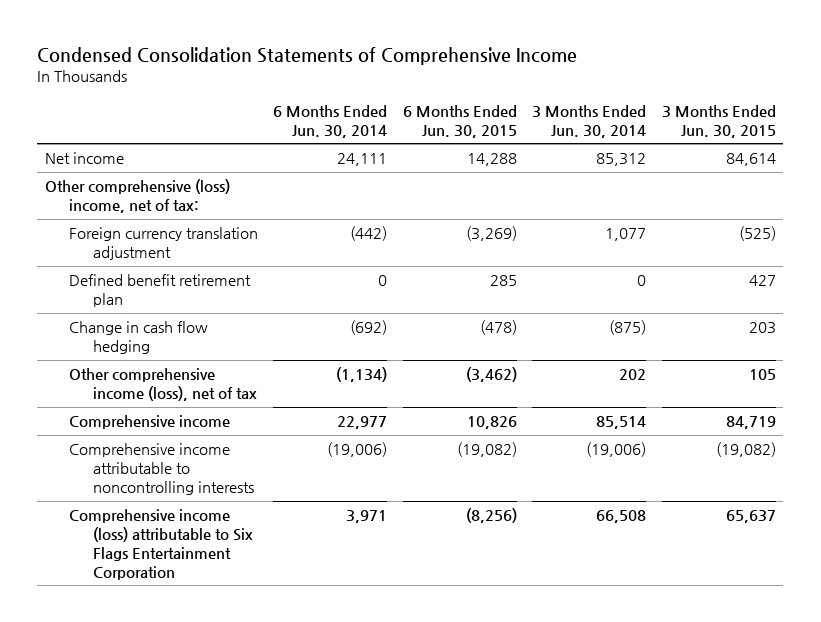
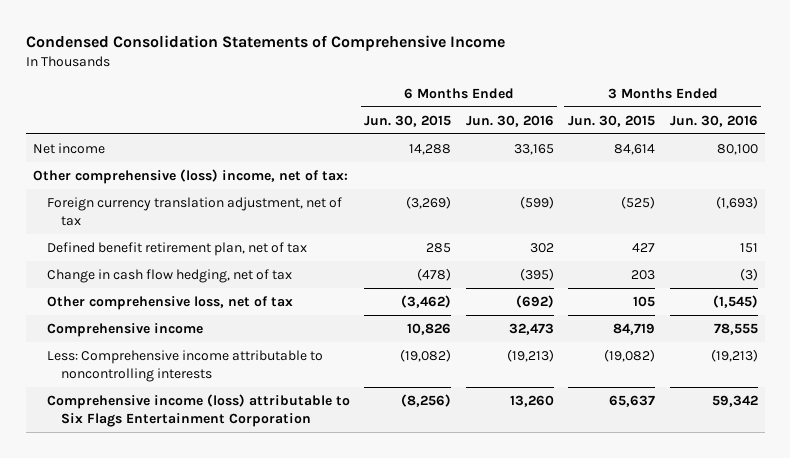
[273,104,388,138] 6 Months Ended Jun. 30, 2014 -> none
[532,104,647,138] 3 Months Ended Jun. 30, 2014 -> none
none -> [465,114,554,127] Jun. 30, 2016
none -> [669,114,758,127] Jun. 30, 2016
[68,227,258,261] Foreign currency translation adjustment -> [46,196,342,226] Foreign currency translation adjustment, net of tax
[68,274,251,308] Defined benefit retirement plan -> [46,241,307,256] Defined benefit retirement plan, net of tax
[68,321,208,355] Change in cash flow hedging -> [46,268,292,283] Change in cash flow hedging, net of tax
[68,368,257,402] Other comprehensive income (loss), net of tax -> [46,295,293,310] Other comprehensive loss, net of tax
[68,443,254,495] Comprehensive income attributable to noncontrolling interests -> [46,349,323,382] Less: Comprehensive income attributable to noncontrolling interests

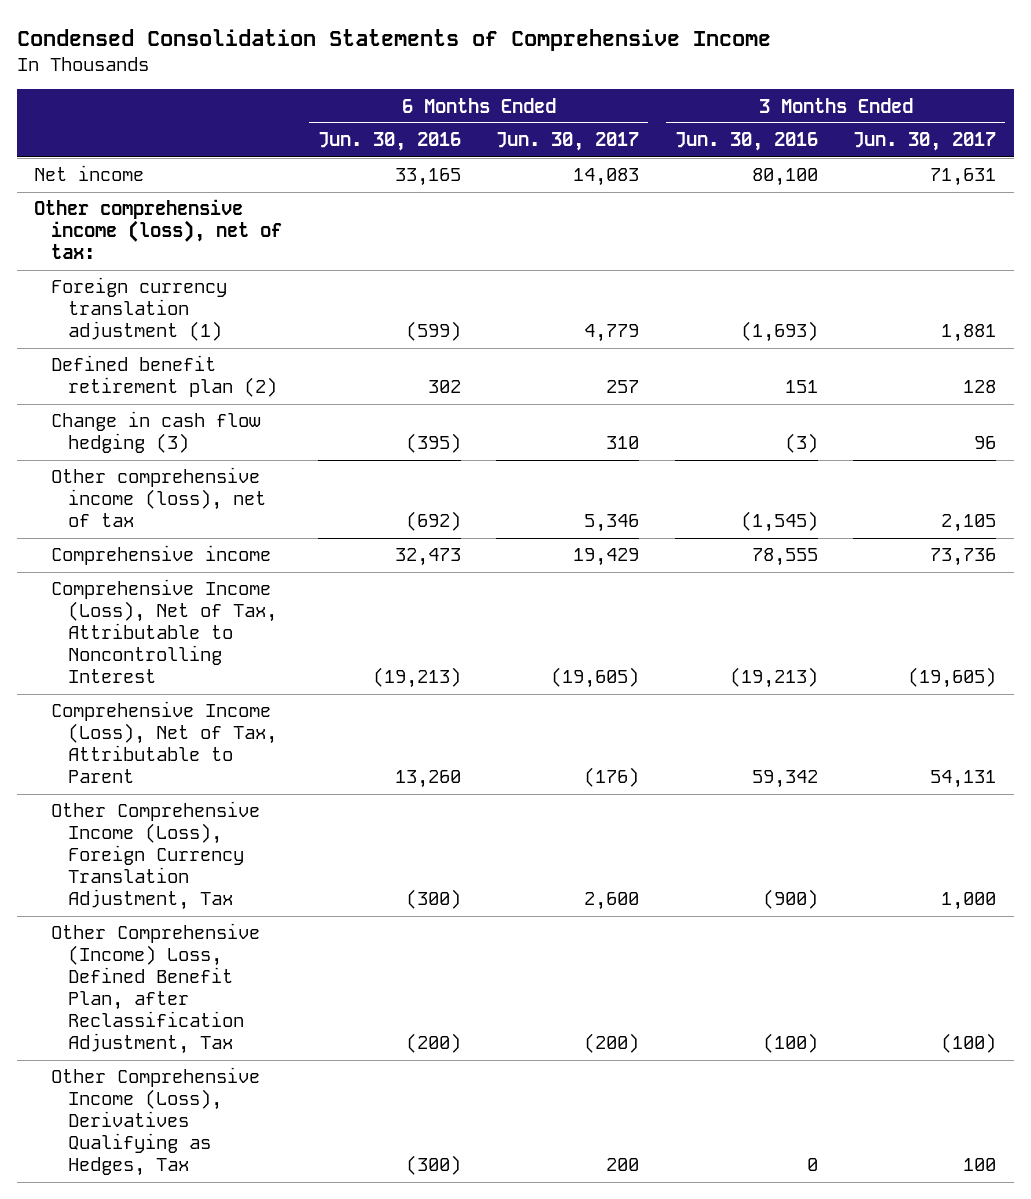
[364,114,452,127] Jun. 30, 2015 -> none
[568,114,656,127] Jun. 30, 2015 -> none
none -> [496,132,640,152] Jun. 30, 2017
none -> [853,132,997,152] Jun. 30, 2017
[32,168,348,184] Other comprehensive (loss) income, net of tax: -> [34,199,283,260] Other comprehensive income (loss), net of tax:
[46,196,342,226] Foreign currency translation adjustment, net of tax -> [51,277,228,342] Foreign currency translation adjustment (1)
[46,241,307,256] Defined benefit retirement plan, net of tax -> [51,355,277,398] Defined benefit retirement plan (2)
[46,268,292,283] Change in cash flow hedging, net of tax -> [51,411,262,454] Change in cash flow hedging (3)
[46,295,293,310] Other comprehensive loss, net of tax -> [51,467,266,528] Other comprehensive income (loss), net of tax
[46,349,323,382] Less: Comprehensive income attributable to noncontrolling interests -> [51,579,277,684] Comprehensive Income (Loss), Net of Tax, Attributable to Noncontrolling Interest
[46,393,350,427] Comprehensive income (loss) attributable to Six Flags Entertainment Corporation -> [51,701,277,784] Comprehensive Income (Loss), Net of Tax, Attributable to Parent
none -> [51,801,261,911] Other Comprehensive Income (Loss), Foreign Currency Translation Adjustment, Tax
none -> [51,923,261,1055] Other Comprehensive (Income) Loss, Defined Benefit Plan, after Reclassification Adjustment, Tax
none -> [51,1067,261,1177] Other Comprehensive Income (Loss), Derivatives Qualifying as Hedges, Tax

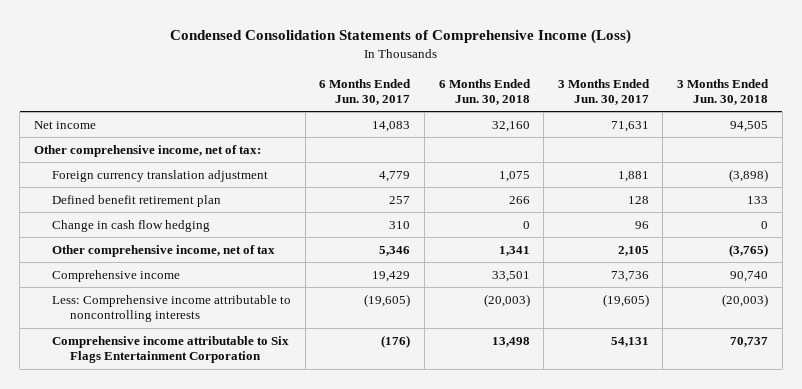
[16,28,771,51] Condensed Consolidation Statements of Comprehensive Income -> [169,28,631,44] Condensed Consolidation Statements of Comprehensive Income (Loss)
[317,132,461,152] Jun. 30, 2016 -> none
[674,132,818,152] Jun. 30, 2016 -> none
none -> [438,78,531,106] 6 Months Ended Jun. 30, 2018
none -> [677,78,770,106] 3 Months Ended Jun. 30, 2018
[34,199,283,260] Other comprehensive income (loss), net of tax: -> [33,144,261,157] Other comprehensive income, net of tax:
[51,277,228,342] Foreign currency translation adjustment (1) -> [52,169,269,182] Foreign currency translation adjustment
[51,355,277,398] Defined benefit retirement plan (2) -> [52,194,222,207] Defined benefit retirement plan
[51,411,262,454] Change in cash flow hedging (3) -> [52,219,211,232] Change in cash flow hedging
[51,467,266,528] Other comprehensive income (loss), net of tax -> [52,244,276,257] Other comprehensive income, net of tax
[51,801,261,911] Other Comprehensive Income (Loss), Foreign Currency Translation Adjustment, Tax -> none
[51,923,261,1055] Other Comprehensive (Income) Loss, Defined Benefit Plan, after Reclassification Adjustment, Tax -> none
[51,1067,261,1177] Other Comprehensive Income (Loss), Derivatives Qualifying as Hedges, Tax -> none
[51,579,277,684] Comprehensive Income (Loss), Net of Tax, Attributable to Noncontrolling Interest -> [52,294,292,323] Less: Comprehensive income attributable to noncontrolling interests
[51,701,277,784] Comprehensive Income (Loss), Net of Tax, Attributable to Parent -> [52,335,290,364] Comprehensive income attributable to Six Flags Entertainment Corporation

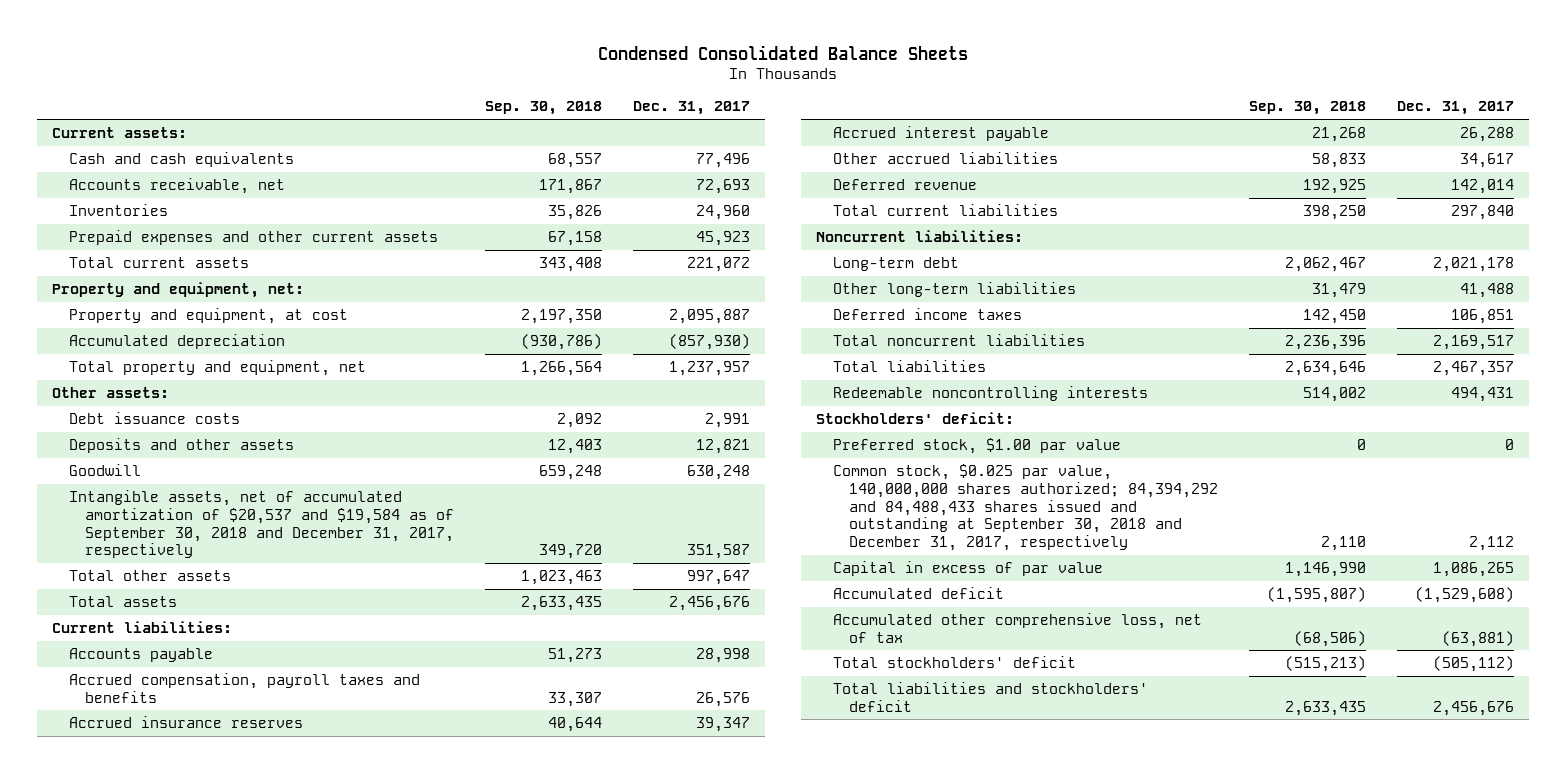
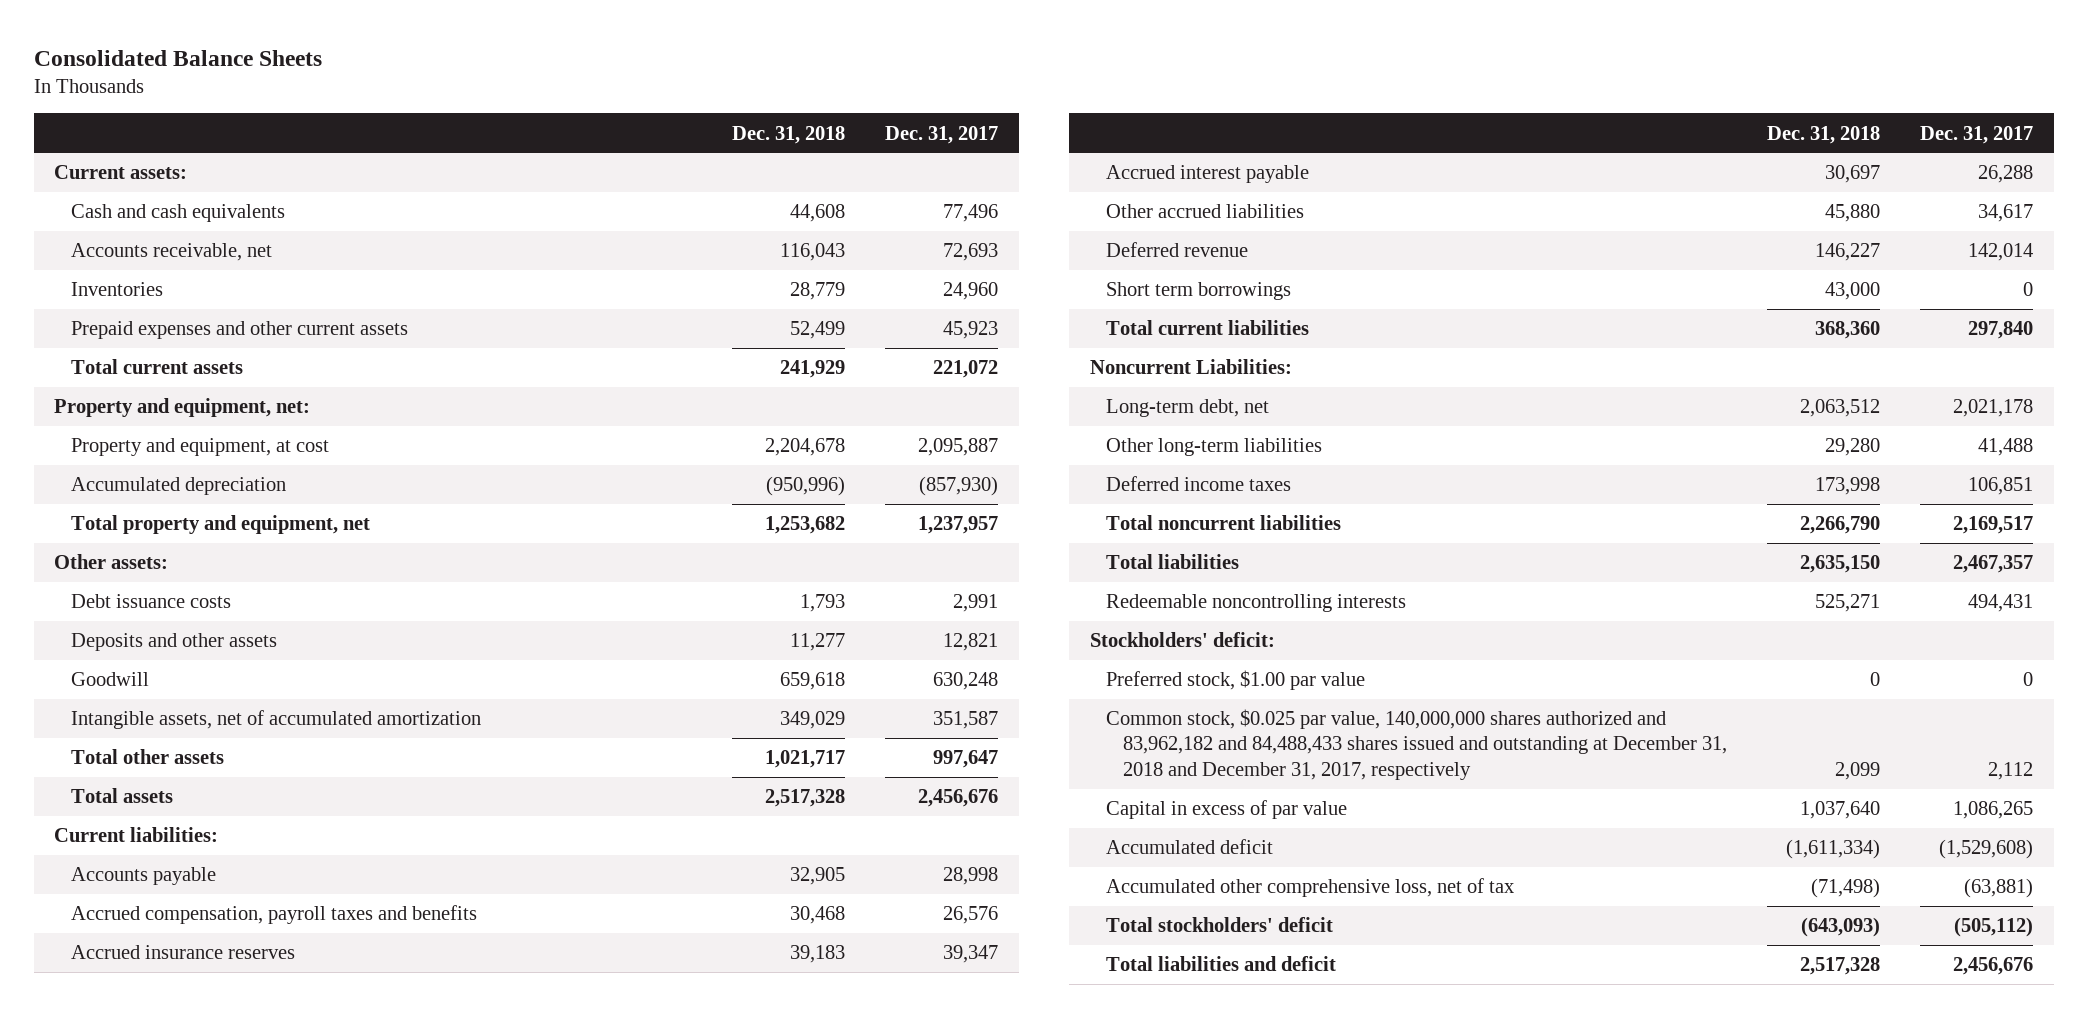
[598,44,969,60] Condensed Consolidated Balance Sheets -> [34,49,323,66] Consolidated Balance Sheets
[485,101,603,116] Sep. 30, 2018 -> none
none -> [731,125,845,144] Dec. 31, 2018
[68,489,455,559] Intangible assets, net of accumulated amortization of $20,537 and $19,584 as of September 30, 2018 and December 31, 2017, respectively -> [70,710,481,730] Intangible assets, net of accumulated amortization
none -> [1106,282,1292,301] Short term borrowings
[816,229,1024,242] Noncurrent liabilities: -> [1089,359,1292,375] Noncurrent Liabilities:
[832,256,959,271] Long-term debt -> [1106,399,1270,418] Long-term debt, net
[832,463,1219,552] Common stock, $0.025 par value, 140,000,000 shares authorized; 84,394,292 and 84,488,433 shares issued and outstanding at September 30, 2018 and December 31, 2017, respectively -> [1106,709,1727,780] Common stock, $0.025 par value, 140,000,000 shares authorized and 83,962,182 and 84,488,433 shares issued and outstanding at December 31, 2018 and December 31, 2017, respectively
[832,681,1148,712] Total liabilities and stockholders' deficit -> [1106,956,1337,972] Total liabilities and deficit

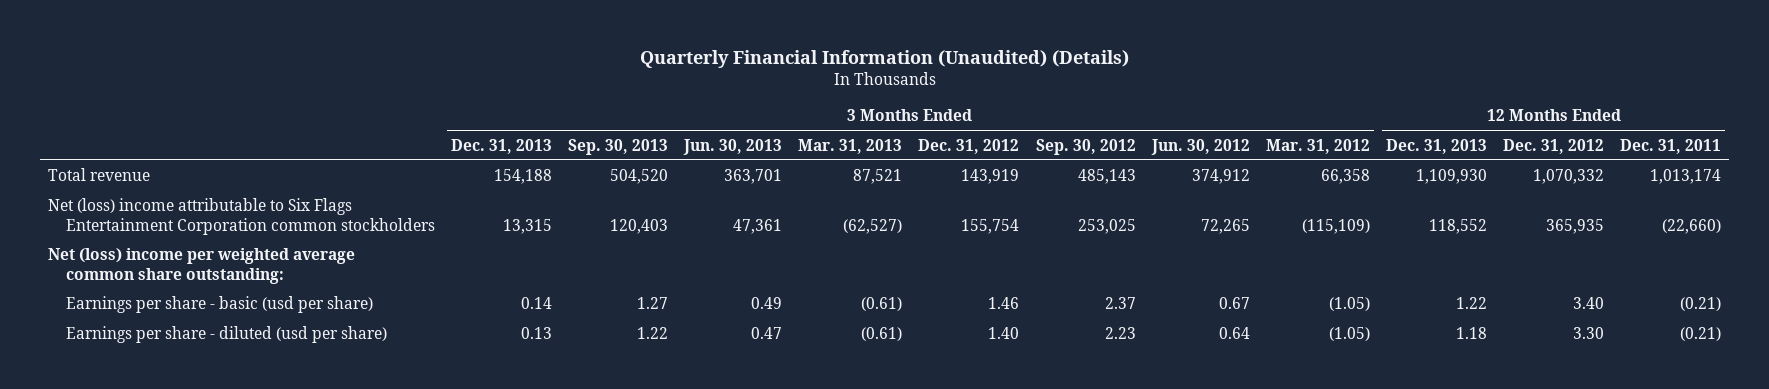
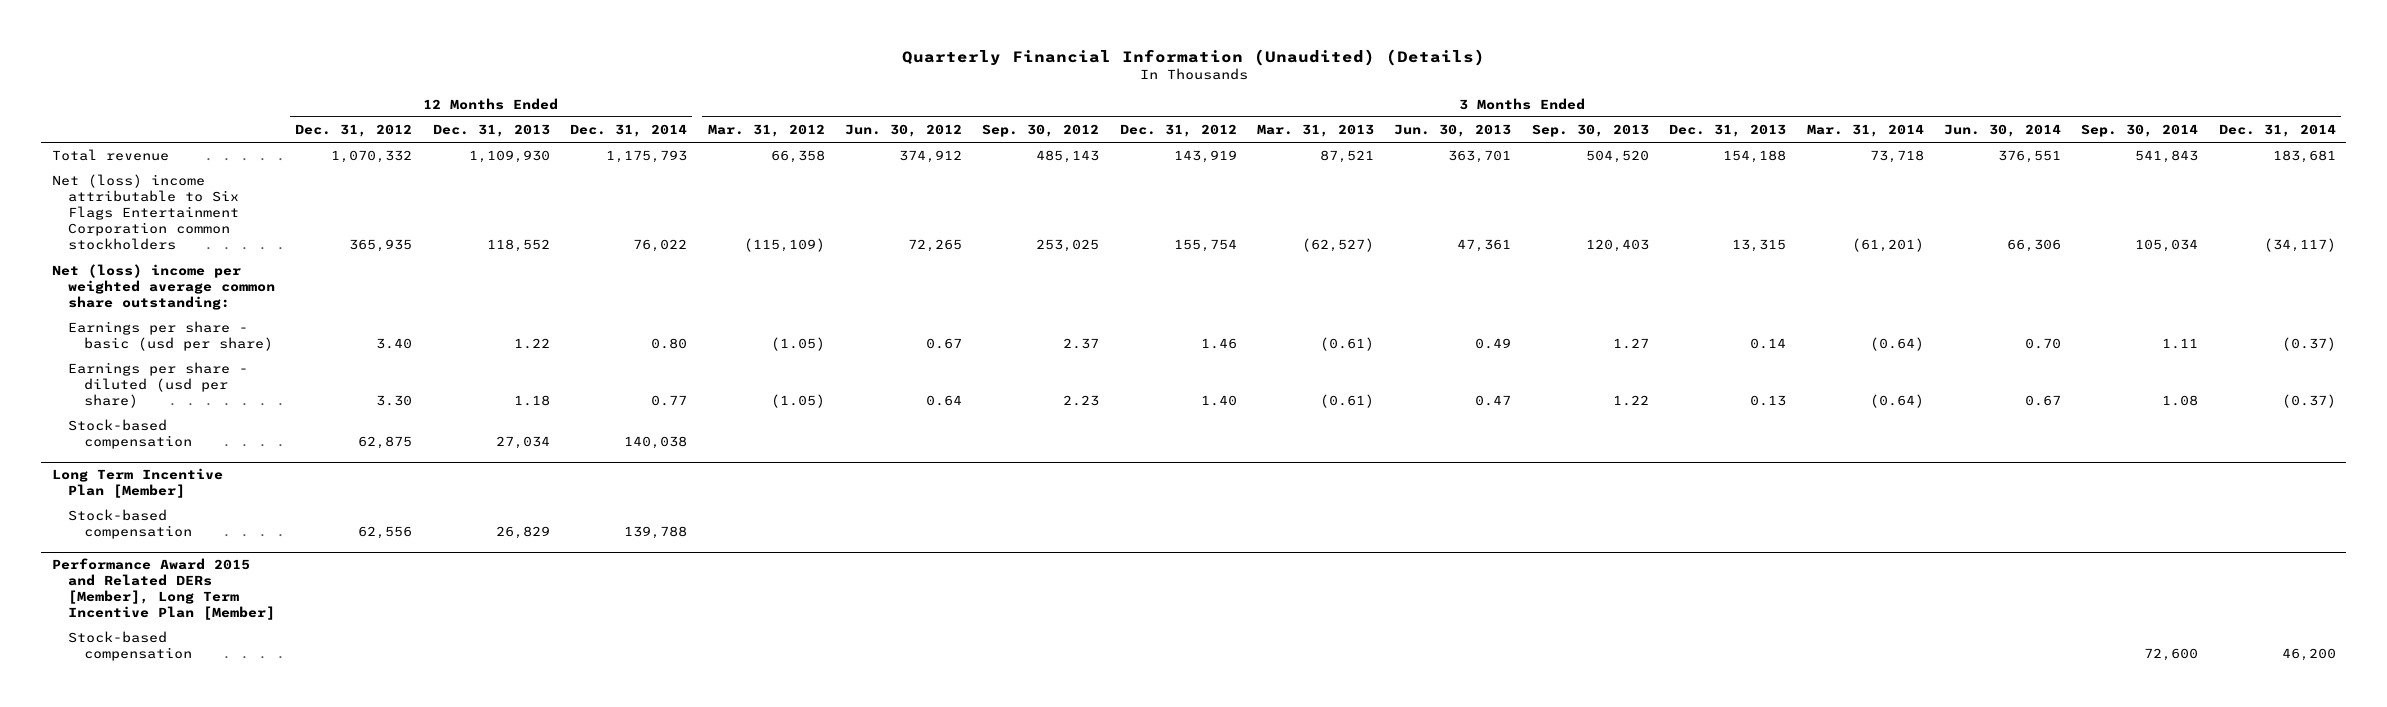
[1620,138,1722,154] Dec. 31, 2011 -> none
none -> [570,124,688,138] Dec. 31, 2014
none -> [1806,124,1924,138] Mar. 31, 2014
none -> [1944,124,2062,138] Jun. 30, 2014
none -> [2081,124,2199,138] Sep. 30, 2014
none -> [2218,124,2336,138] Dec. 31, 2014
none -> [67,419,193,450] Stock-based compensation
none -> [51,468,223,499] Long Term Incentive Plan [Member]
none -> [67,509,193,540] Stock-based compensation
none -> [51,558,275,621] Performance Award 2015 and Related DERs [Member], Long Term Incentive Plan [Member]
none -> [67,631,193,662] Stock-based compensation

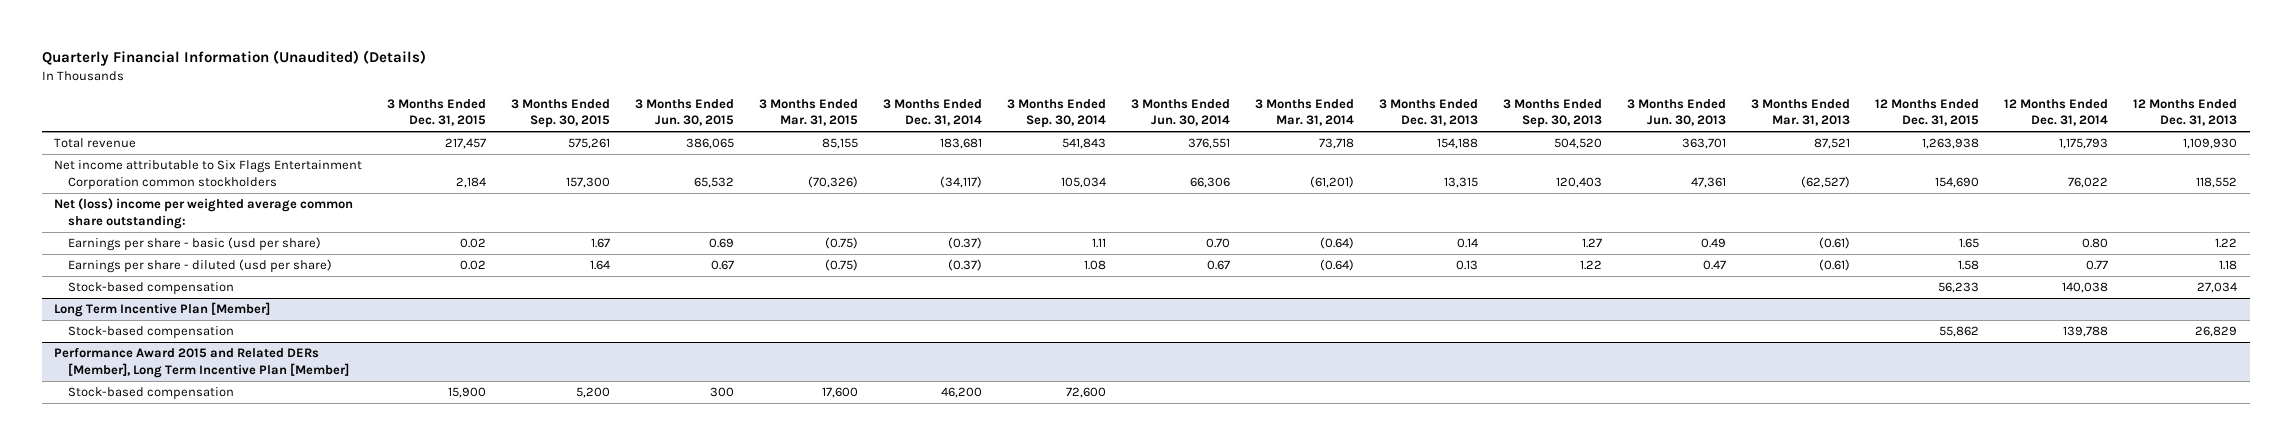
[295,124,413,138] Dec. 31, 2012 -> none
[707,124,825,138] Mar. 31, 2012 -> none
[844,124,962,138] Jun. 30, 2012 -> none
[982,124,1100,138] Sep. 30, 2012 -> none
[1119,124,1237,138] Dec. 31, 2012 -> none
none -> [387,98,487,127] 3 Months Ended Dec. 31, 2015
none -> [511,98,611,129] 3 Months Ended Sep. 30, 2015
none -> [635,98,735,127] 3 Months Ended Jun. 30, 2015
none -> [759,98,859,127] 3 Months Ended Mar. 31, 2015
none -> [1875,98,1980,127] 12 Months Ended Dec. 31, 2015
[51,174,239,251] Net (loss) income attributable to Six Flags Entertainment Corporation common stockholders -> [54,160,363,190] Net income attributable to Six Flags Entertainment Corporation common stockholders

